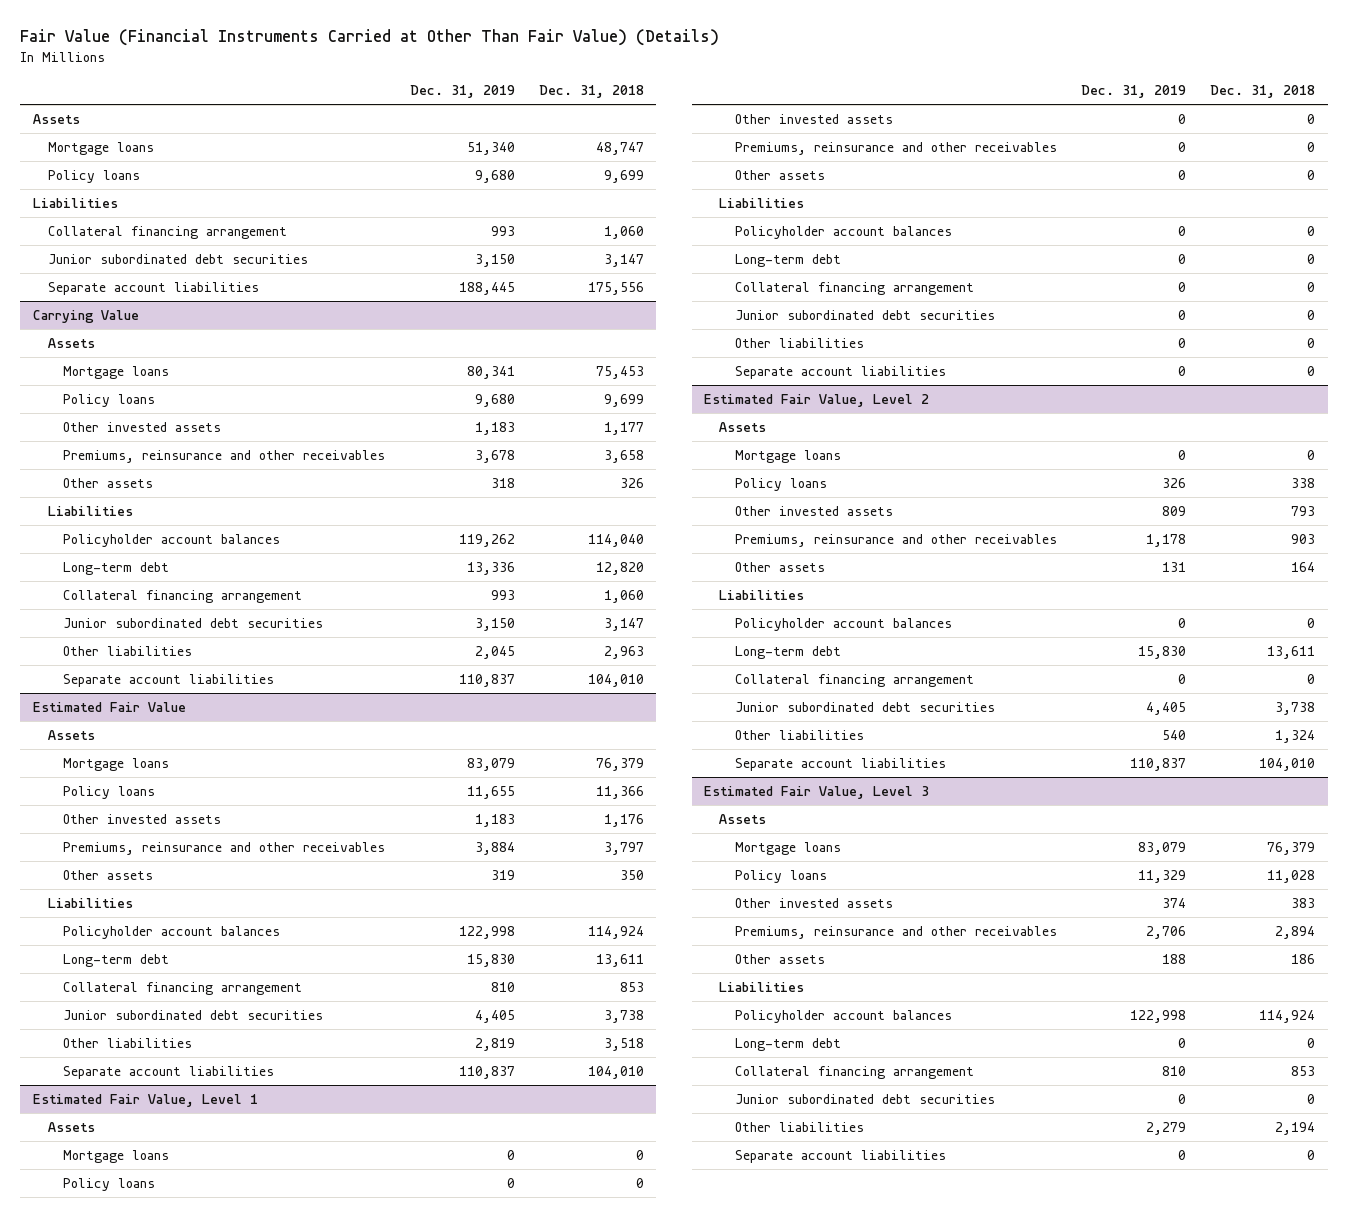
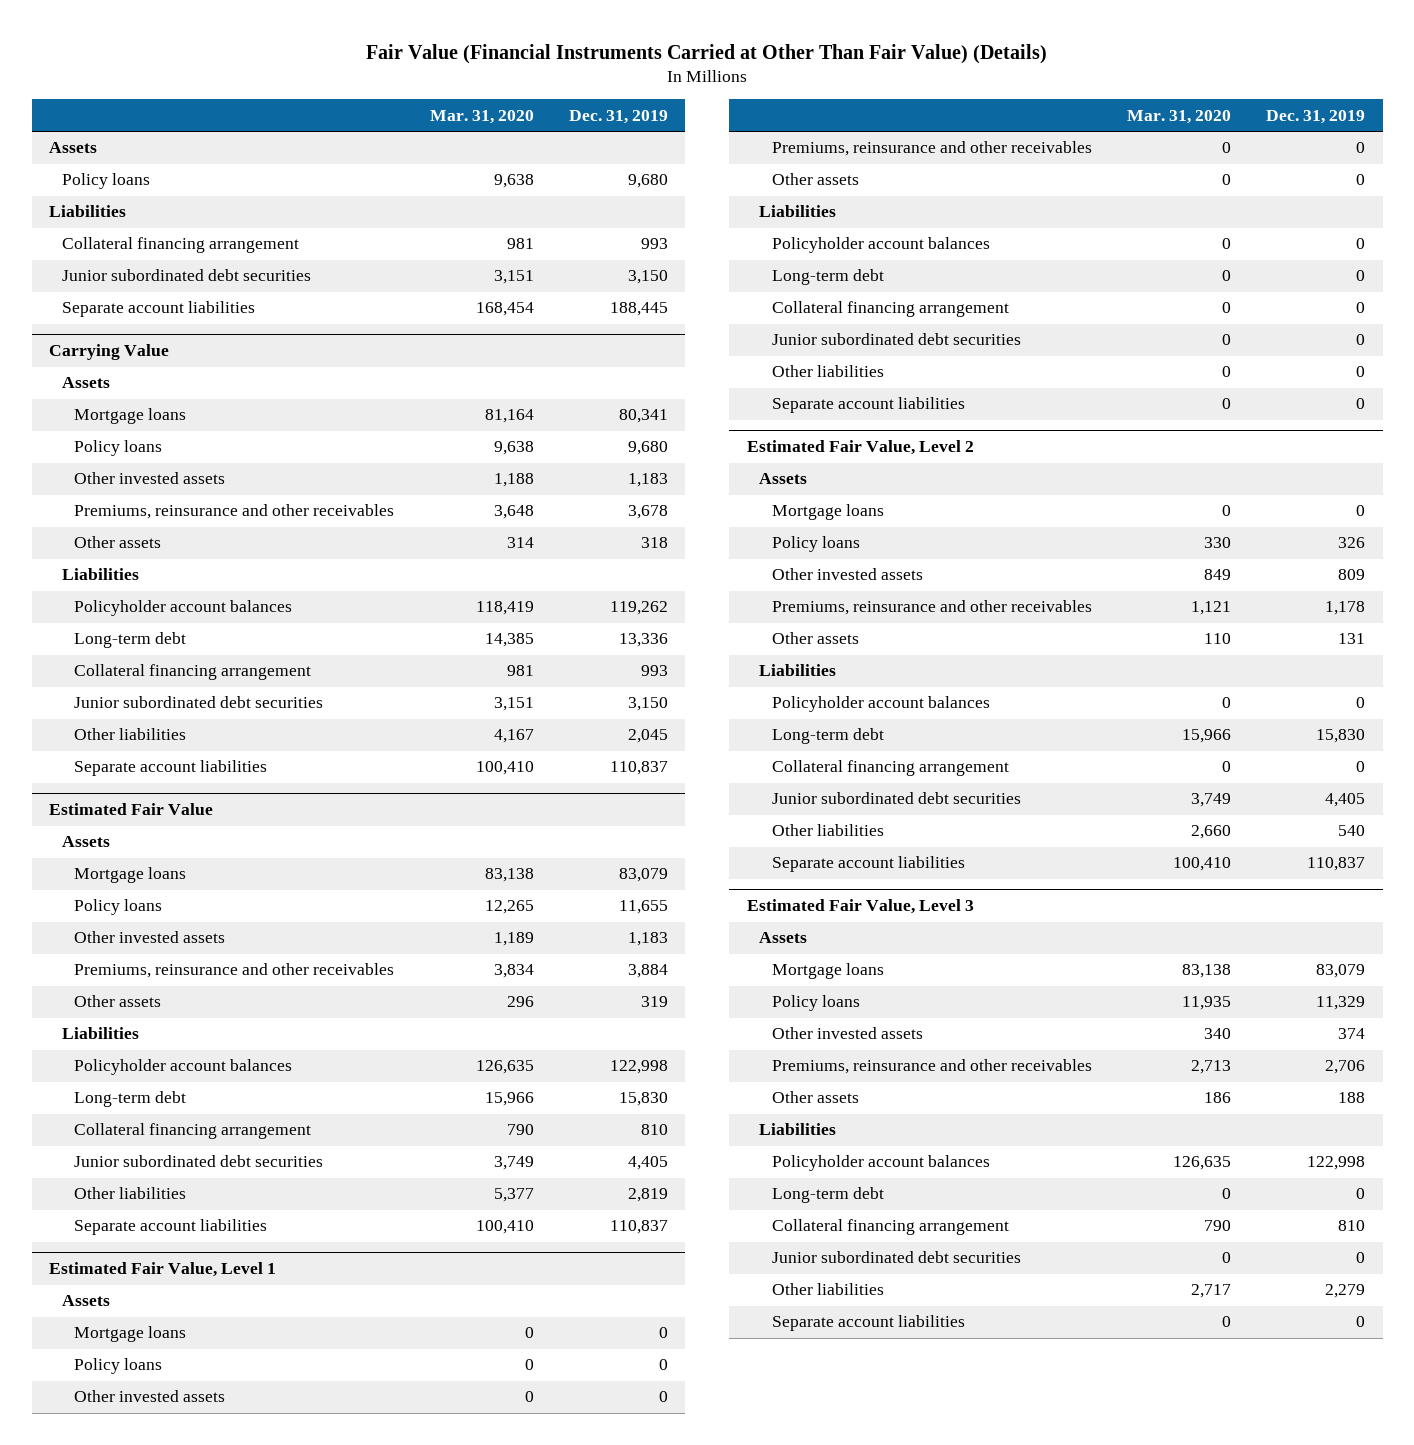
[539,84,645,98] Dec. 31, 2018 -> none
none -> [429,109,534,124] Mar. 31, 2020
[47,142,154,156] Mortgage loans -> none

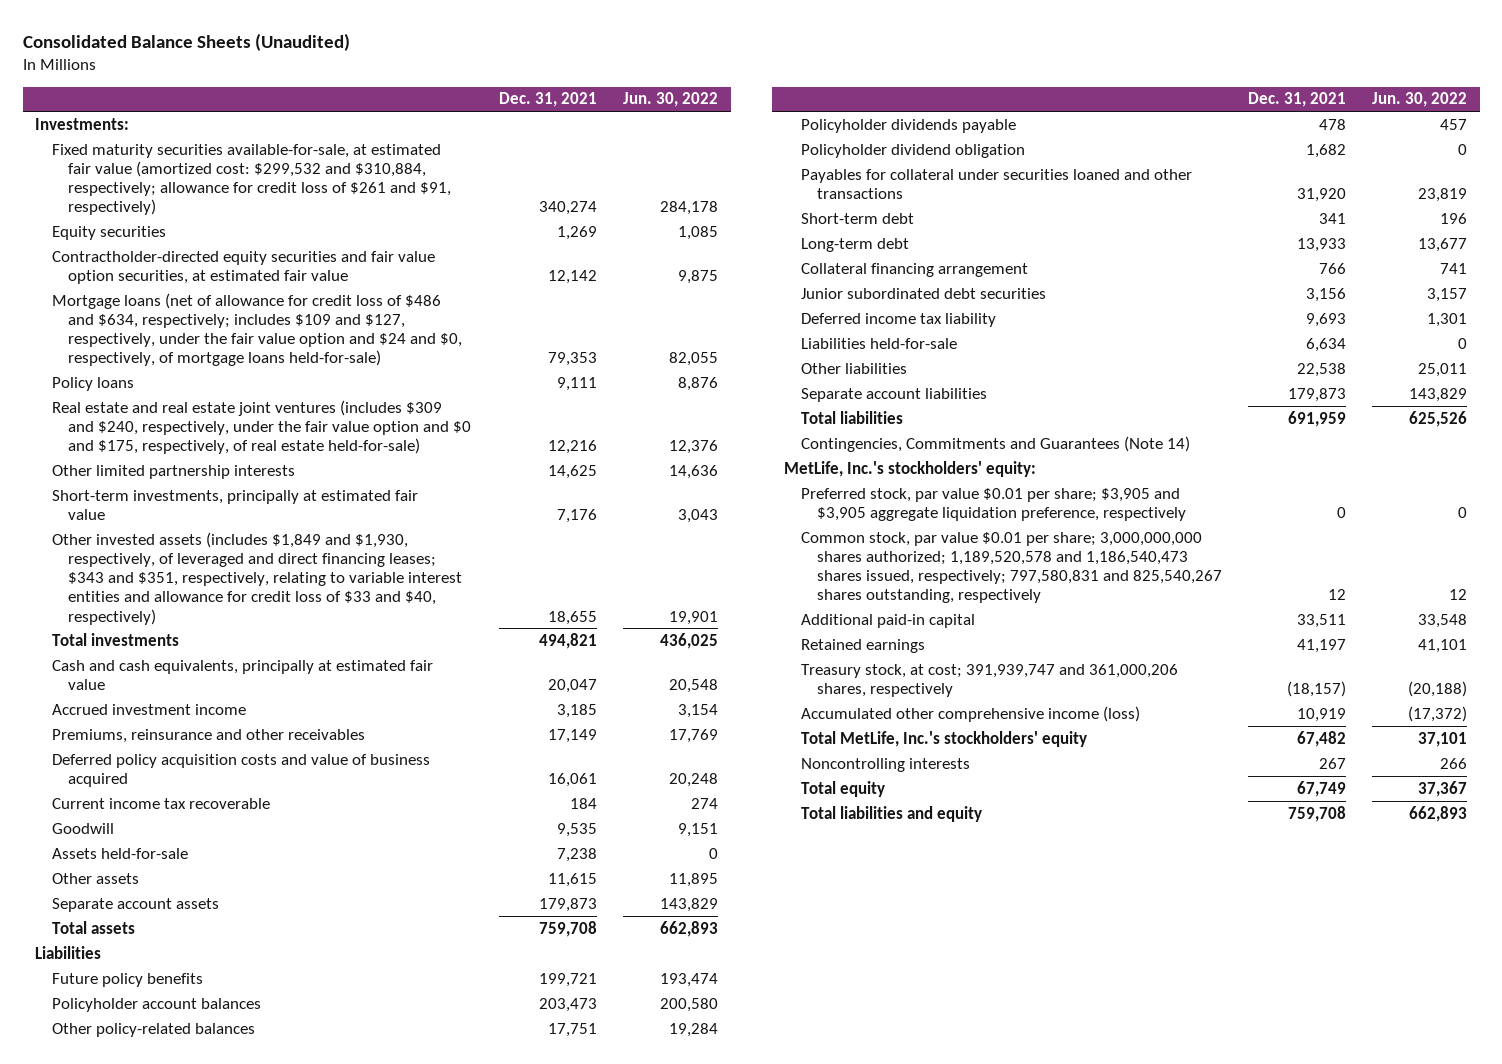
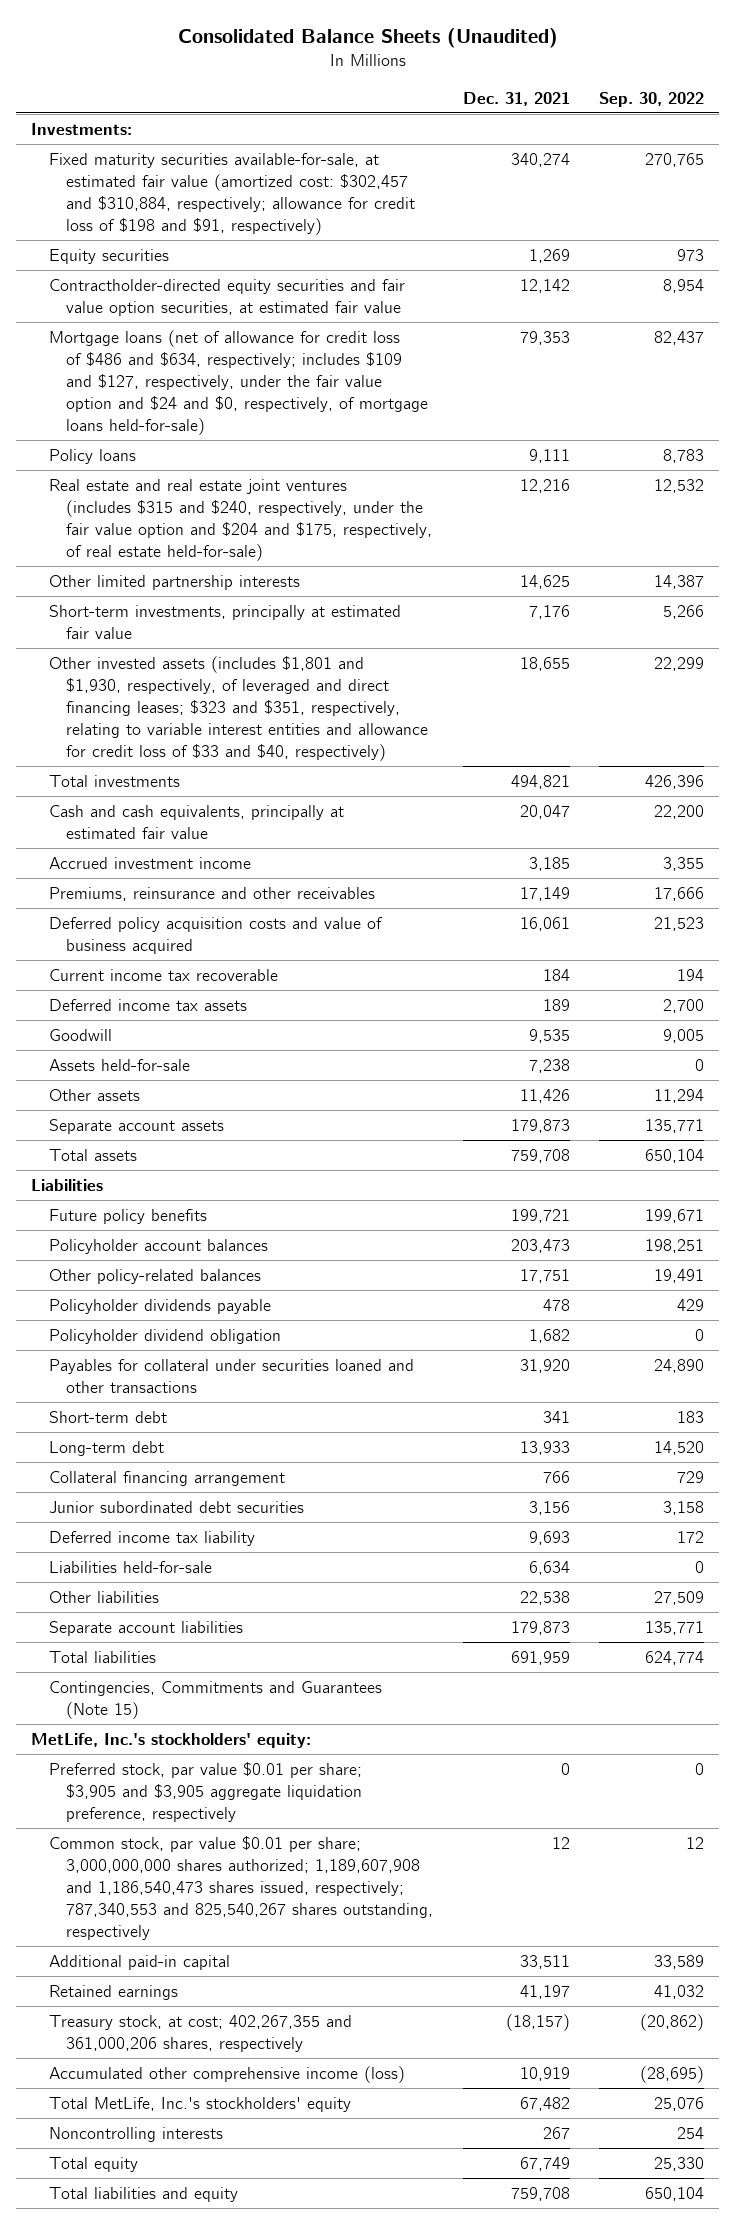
[622,92,718,108] Jun. 30, 2022 -> none
none -> [599,92,705,108] Sep. 30, 2022
[51,143,452,216] Fixed maturity securities available-for-sale, at estimated fair value (amortized cost: $299,532 and $310,884, respectively; allowance for credit loss of $261 and $91, respectively) -> [48,152,416,236] Fixed maturity securities available-for-sale, at estimated fair value (amortized cost: $302,457 and $310,884, respectively; allowance for credit loss of $198 and $91, respectively)
[51,399,472,455] Real estate and real estate joint ventures (includes $309 and $240, respectively, under the fair value option and $0 and $175, respectively, of real estate held-for-sale) -> [48,478,433,562] Real estate and real estate joint ventures (includes $315 and $240, respectively, under the fair value option and $204 and $175, respectively, of real estate held-for-sale)
[51,531,463,625] Other invested assets (includes $1,849 and $1,930, respectively, of leveraged and direct financing leases; $343 and $351, respectively, relating to variable interest entities and allowance for credit loss of $33 and $40, respectively) -> [48,655,429,762] Other invested assets (includes $1,801 and $1,930, respectively, of leveraged and direct financing leases; $323 and $351, respectively, relating to variable interest entities and allowance for credit loss of $33 and $40, respectively)
none -> [48,998,247,1011] Deferred income tax assets
[548,872,598,887] 11,615 -> [519,1088,570,1103] 11,426
[800,435,1190,452] Contingencies, Commitments and Guarantees (Note 14) -> [48,1680,382,1719] Contingencies, Commitments and Guarantees (Note 15)
[800,531,1223,604] Common stock, par value $0.01 per share; 3,000,000,000 shares authorized; 1,189,520,578 and 1,186,540,473 shares issued, respectively; 797,580,831 and 825,540,267 shares outstanding, respectively -> [48,1835,434,1941] Common stock, par value $0.01 per share; 3,000,000,000 shares authorized; 1,189,607,908 and 1,186,540,473 shares issued, respectively; 787,340,553 and 825,540,267 shares outstanding, respectively
[800,663,1178,697] Treasury stock, at cost; 391,939,747 and 361,000,206 shares, respectively -> [48,2014,352,2052] Treasury stock, at cost; 402,267,355 and 361,000,206 shares, respectively

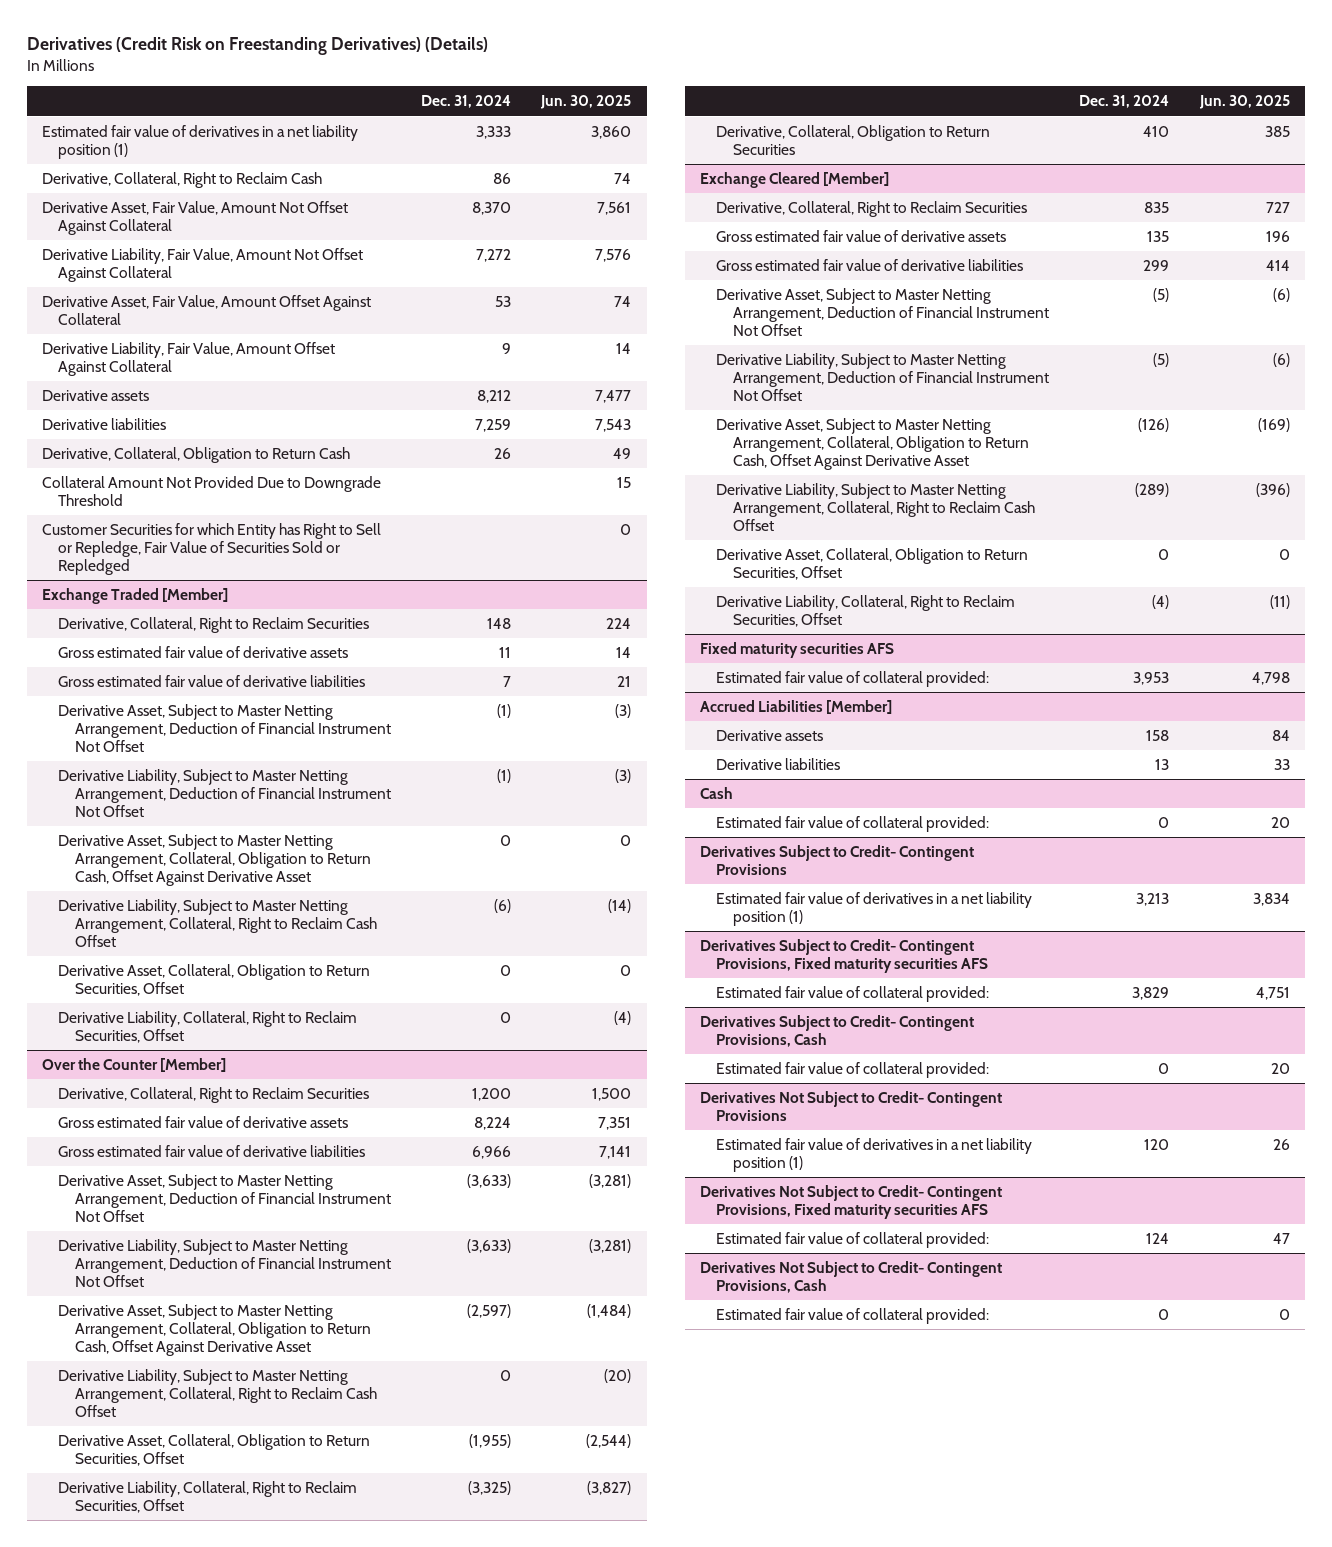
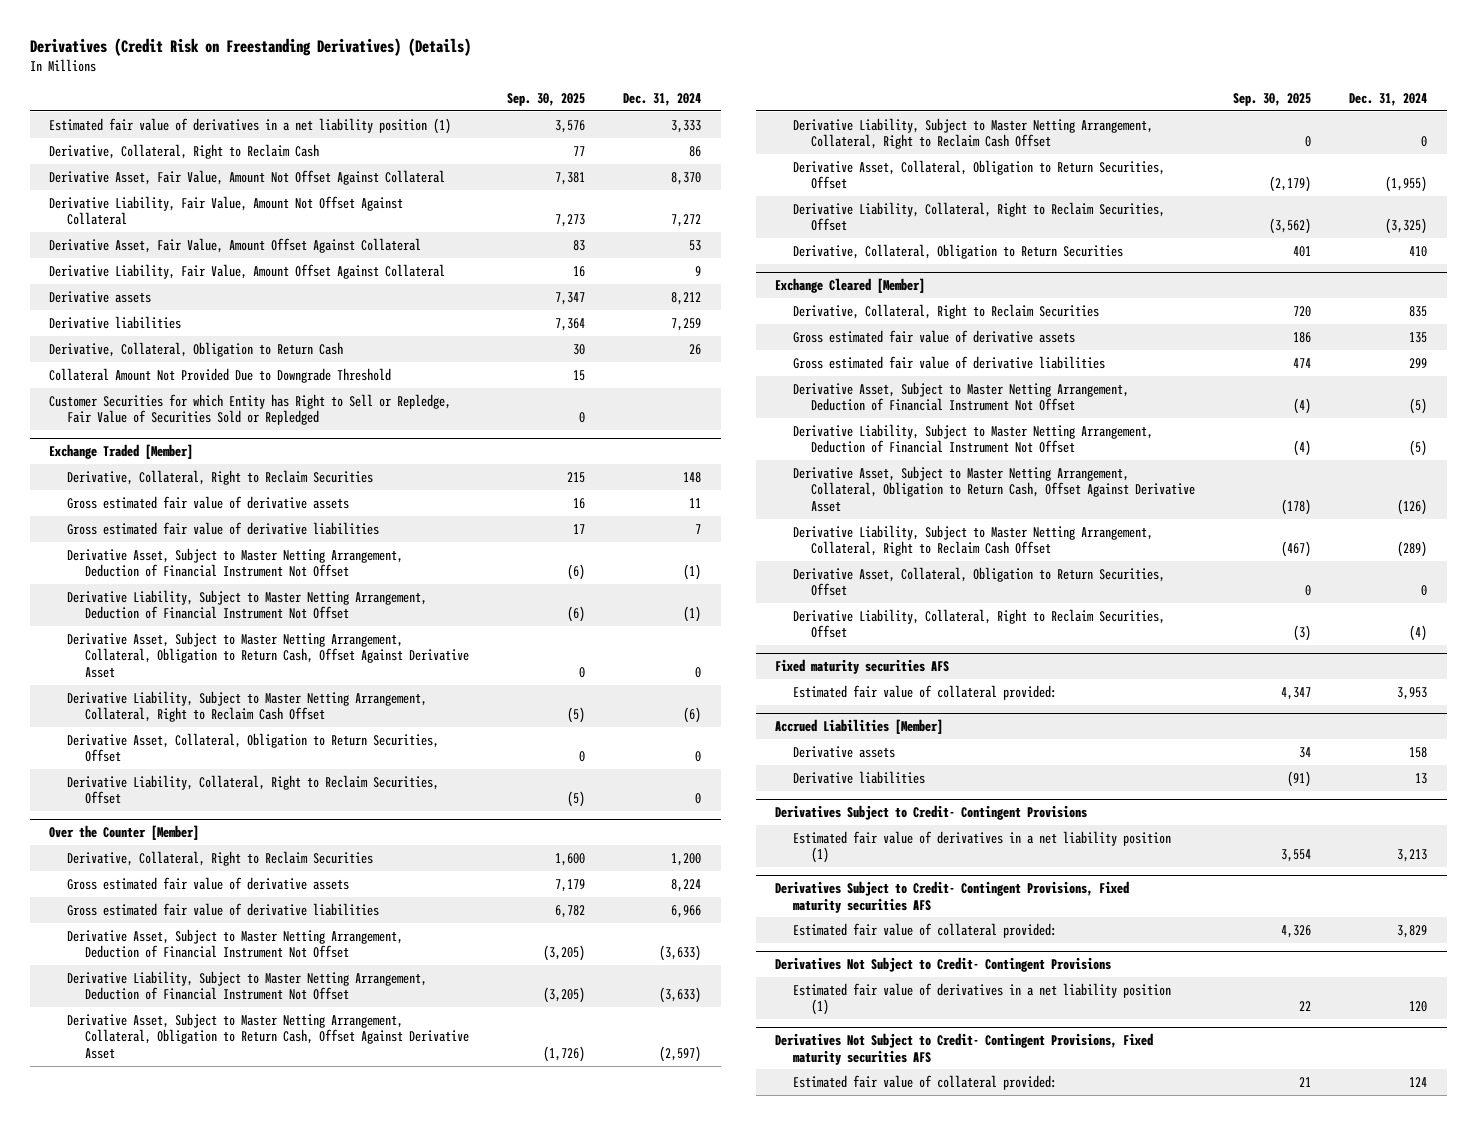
[540,95,632,110] Jun. 30, 2025 -> none
none -> [507,92,586,106] Sep. 30, 2025
[700,787,734,800] Cash -> none
[716,816,990,833] Estimated fair value of collateral provided: -> none
[700,1015,975,1048] Derivatives Subject to Credit- Contingent Provisions, Cash -> none
[716,1062,990,1079] Estimated fair value of collateral provided: -> none
[700,1261,1003,1294] Derivatives Not Subject to Credit- Contingent Provisions, Cash -> none
[716,1308,990,1325] Estimated fair value of collateral provided: -> none

